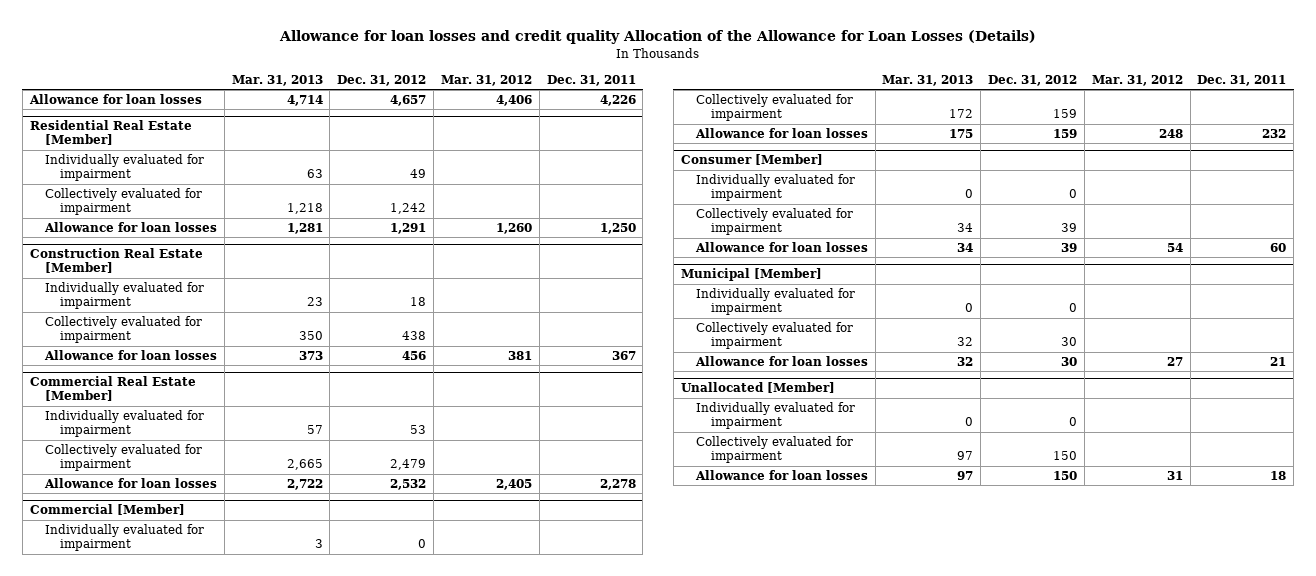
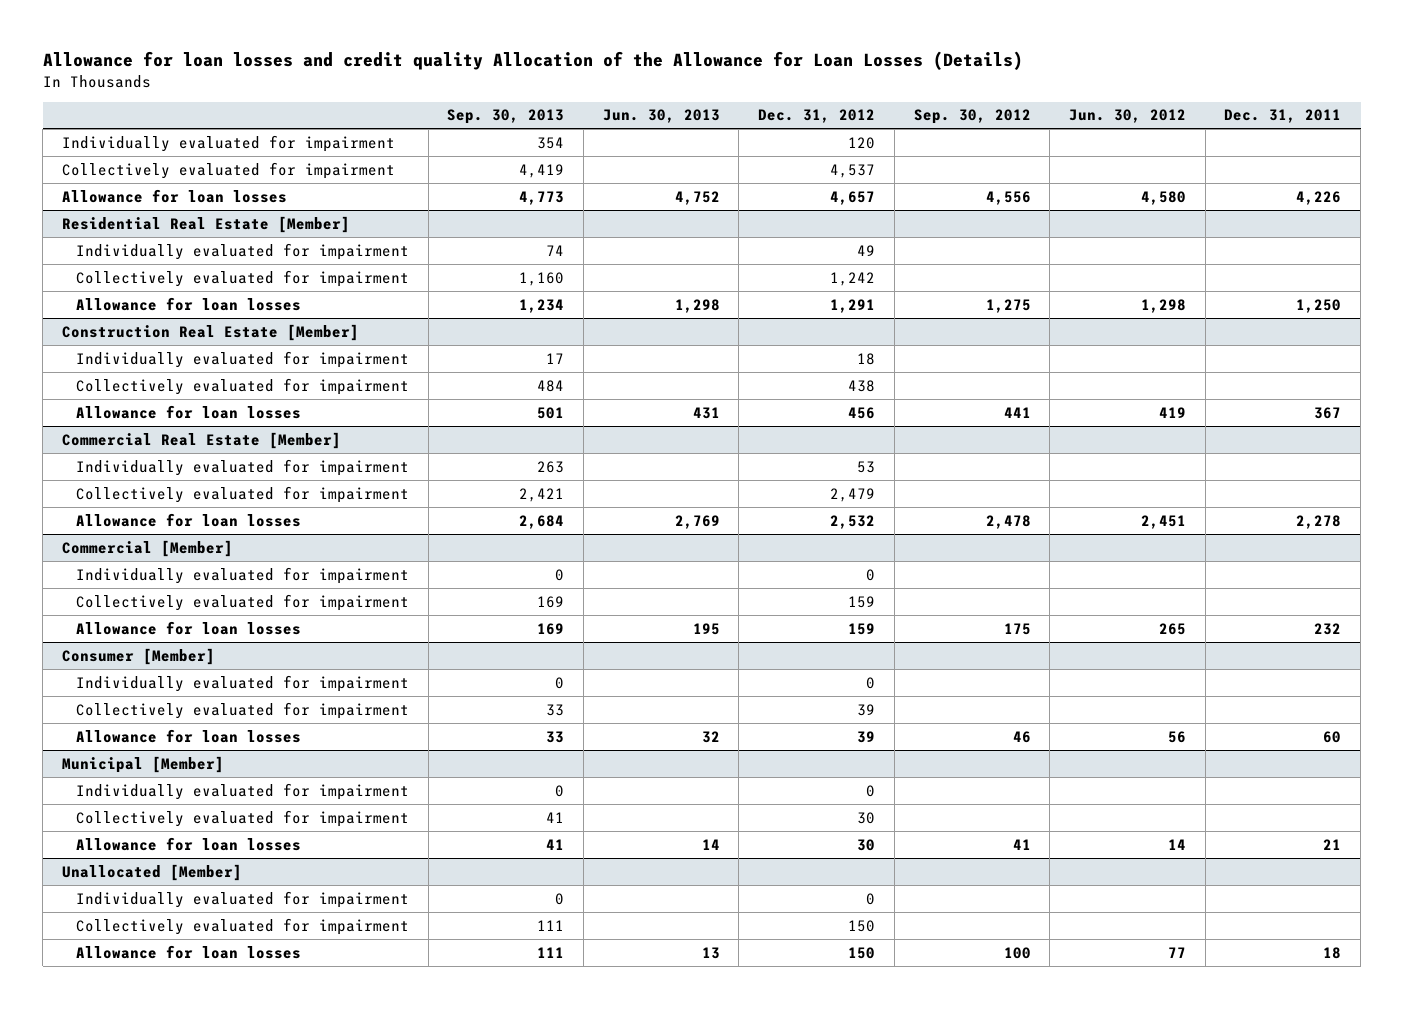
[231,75,323,87] Mar. 31, 2013 -> none
[440,75,532,87] Mar. 31, 2012 -> none
none -> [447,109,565,125] Sep. 30, 2013
none -> [602,109,720,124] Jun. 30, 2013
none -> [913,109,1031,125] Sep. 30, 2012
none -> [1068,109,1186,124] Jun. 30, 2012
none -> [62,134,396,152] Individually evaluated for impairment
none -> [62,161,396,179] Collectively evaluated for impairment

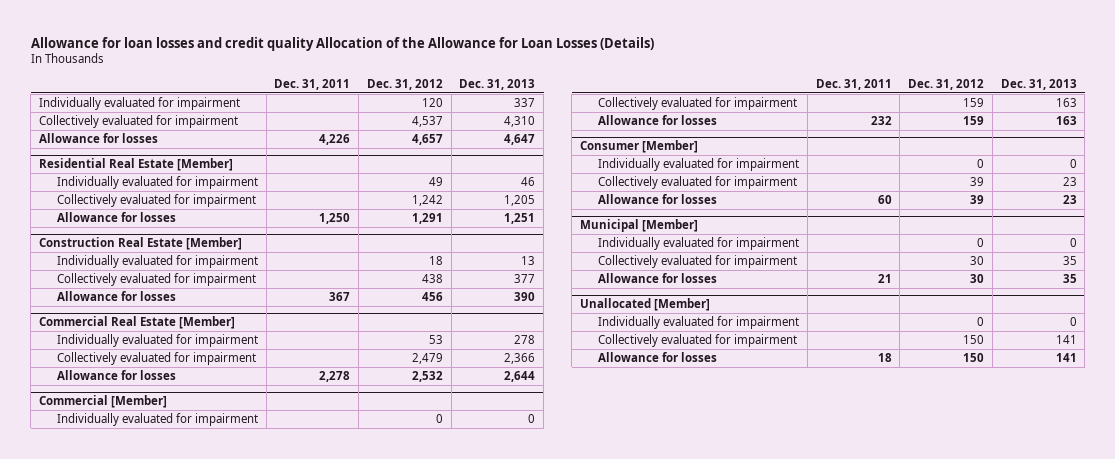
[447,109,565,125] Sep. 30, 2013 -> none
[602,109,720,124] Jun. 30, 2013 -> none
[913,109,1031,125] Sep. 30, 2012 -> none
[1068,109,1186,124] Jun. 30, 2012 -> none
none -> [459,78,536,90] Dec. 31, 2013
[62,188,288,203] Allowance for loan losses -> [38,133,158,144] Allowance for losses
[75,296,301,311] Allowance for loan losses -> [56,212,176,223] Allowance for losses
[75,404,301,419] Allowance for loan losses -> [56,291,176,302] Allowance for losses
[75,512,301,527] Allowance for loan losses -> [56,370,176,381] Allowance for losses
[75,620,301,635] Allowance for loan losses -> [598,115,718,126] Allowance for losses
[75,728,301,743] Allowance for loan losses -> [598,194,718,205] Allowance for losses
[75,836,301,851] Allowance for loan losses -> [598,273,718,284] Allowance for losses
[75,944,301,959] Allowance for loan losses -> [598,352,718,363] Allowance for losses

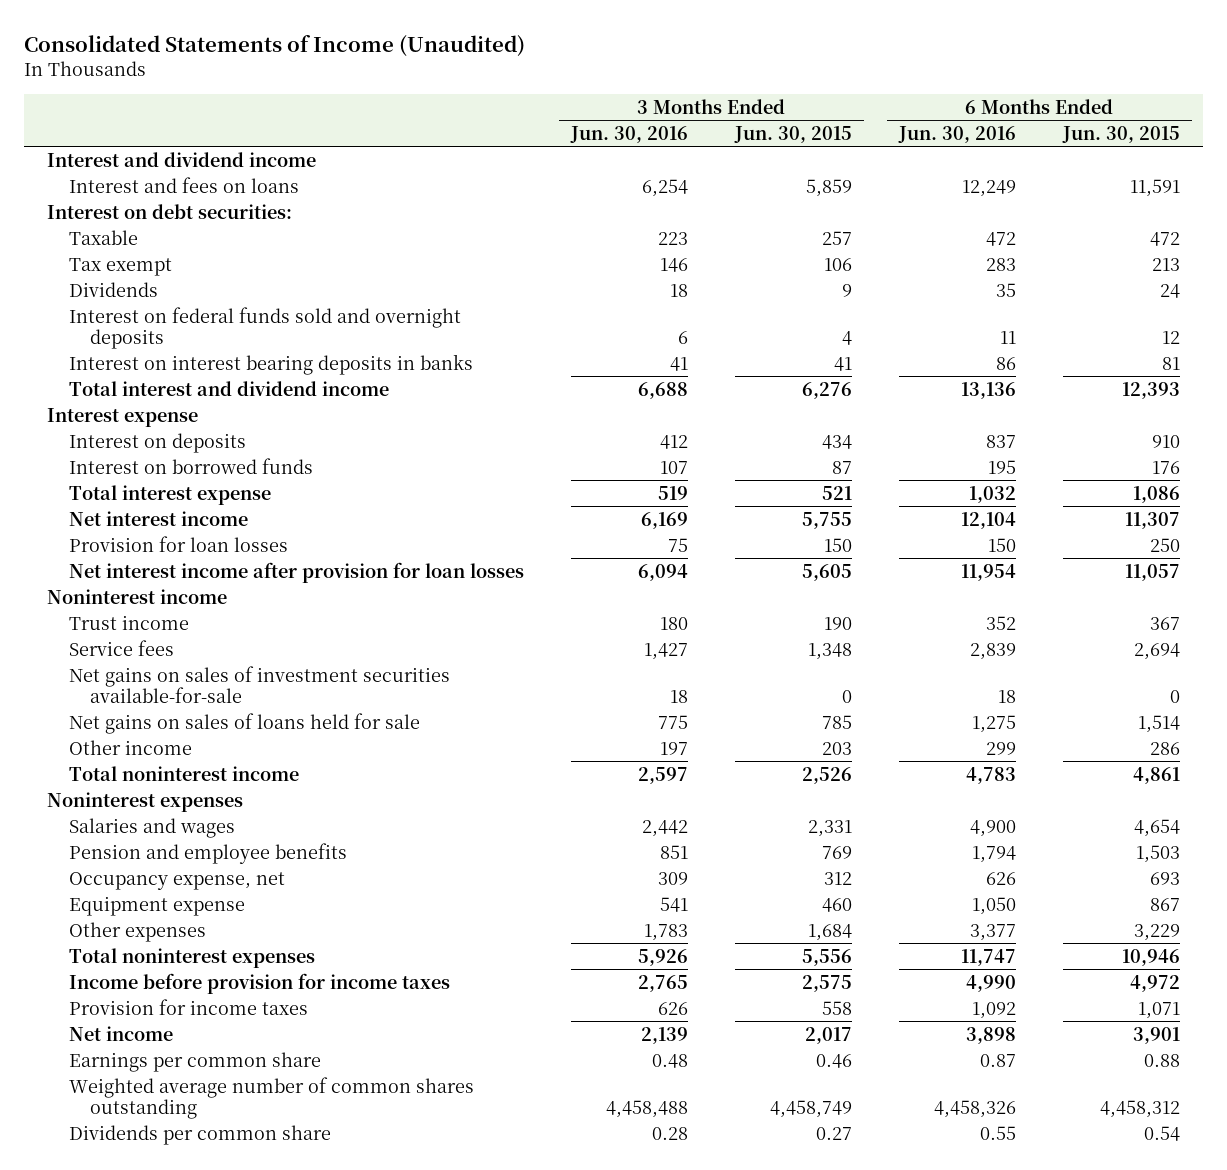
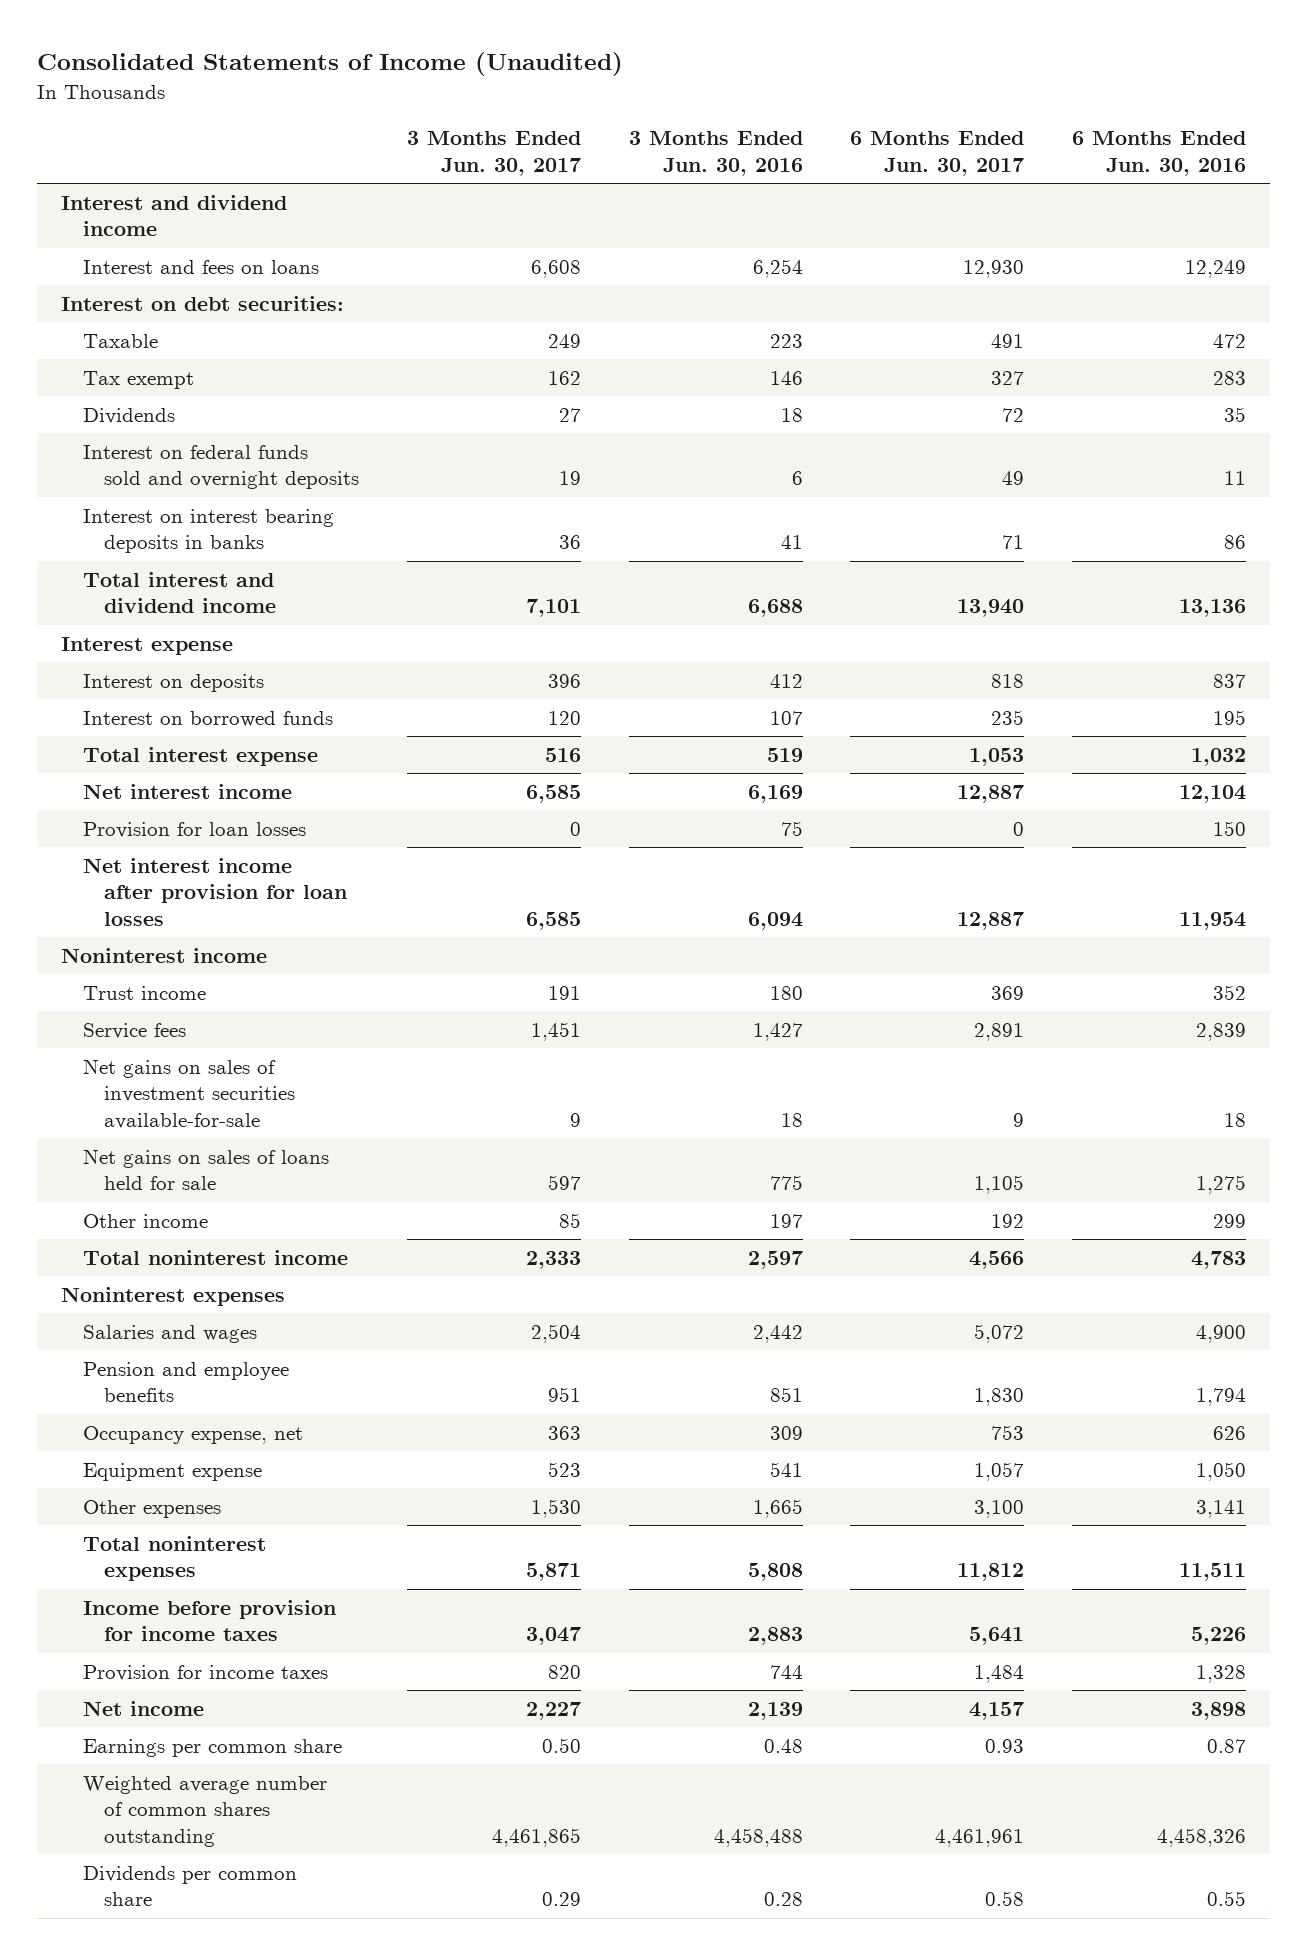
[733,125,852,143] Jun. 30, 2015 -> none
[1061,125,1180,143] Jun. 30, 2015 -> none
none -> [406,131,581,177] 3 Months Ended Jun. 30, 2017
none -> [850,131,1025,177] 6 Months Ended Jun. 30, 2017
[643,923,688,941] 1,783 -> [752,1498,803,1518] 1,665
[969,923,1016,941] 3,377 -> [1196,1499,1247,1518] 3,141
[637,948,688,966] 5,926 -> [747,1563,803,1582] 5,808
[960,948,1016,966] 11,747 -> [1179,1563,1247,1582] 11,511
[637,974,688,992] 2,765 -> [747,1627,803,1646] 2,883
[965,974,1016,992] 4,990 -> [1191,1627,1247,1646] 5,226
[657,1001,688,1015] 626 -> [769,1664,803,1679] 744
[971,1001,1016,1019] 1,092 -> [1196,1664,1247,1683] 1,328

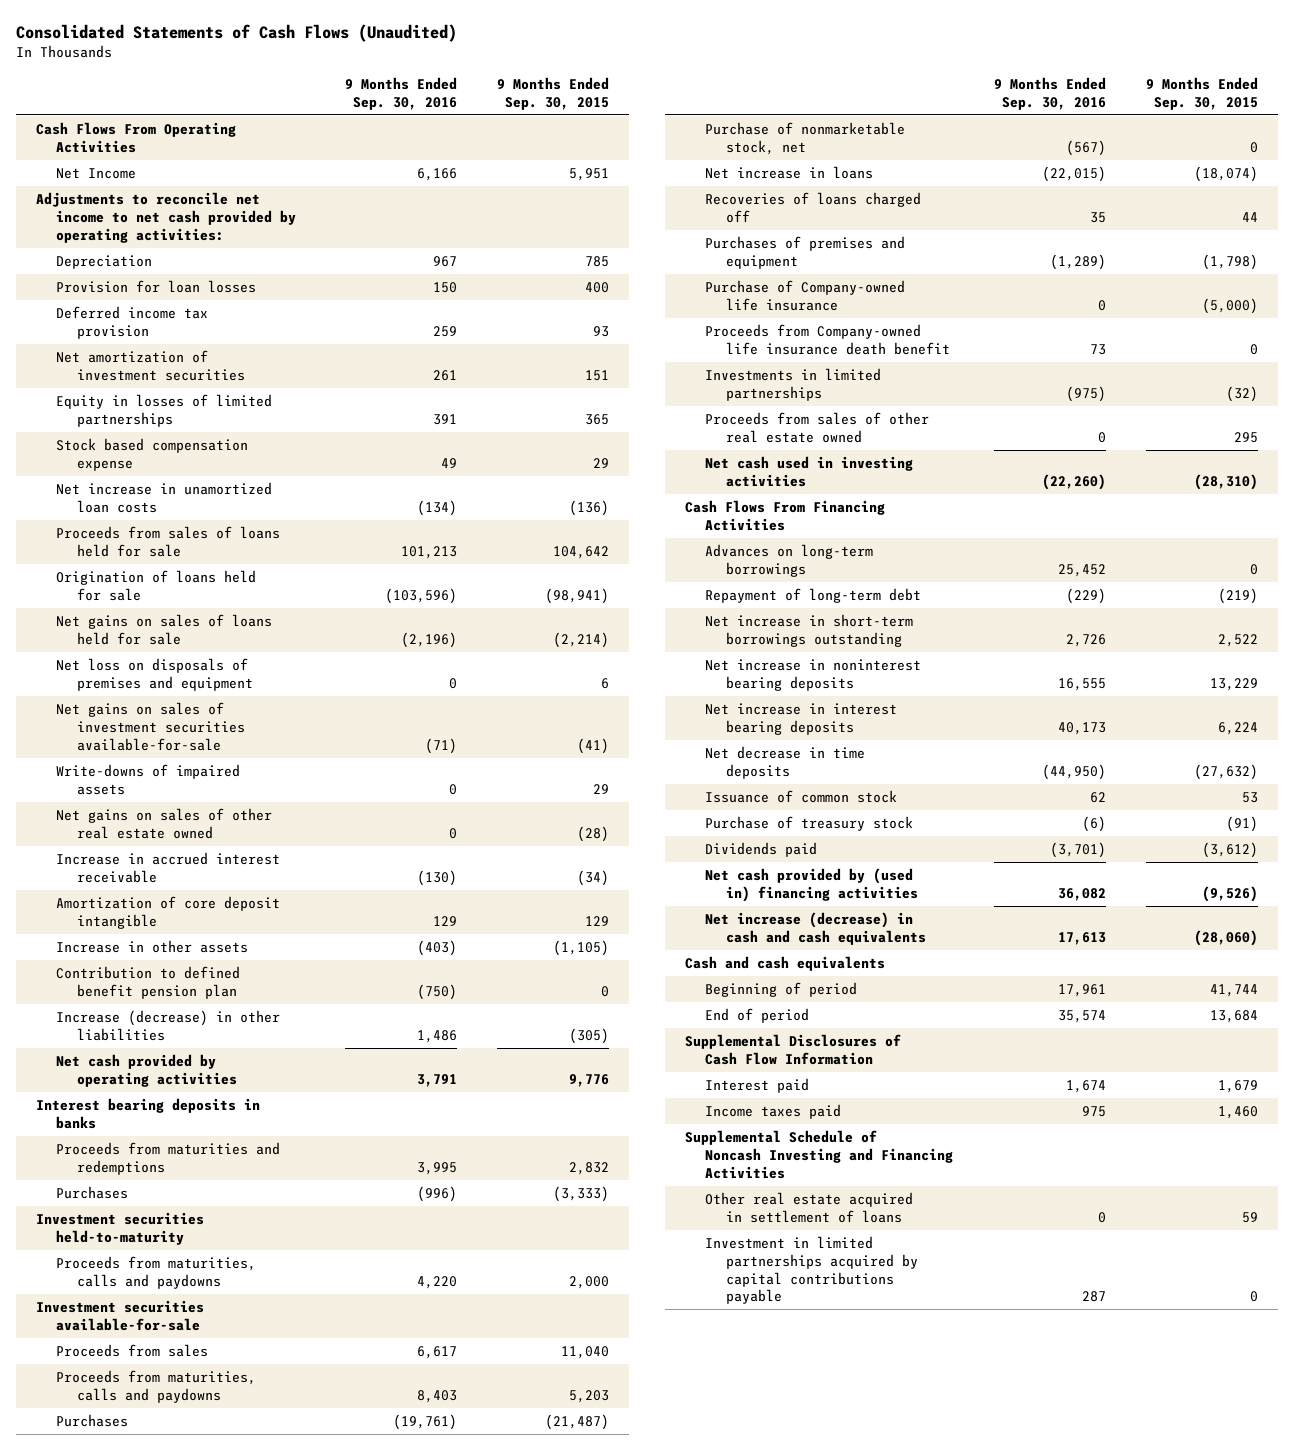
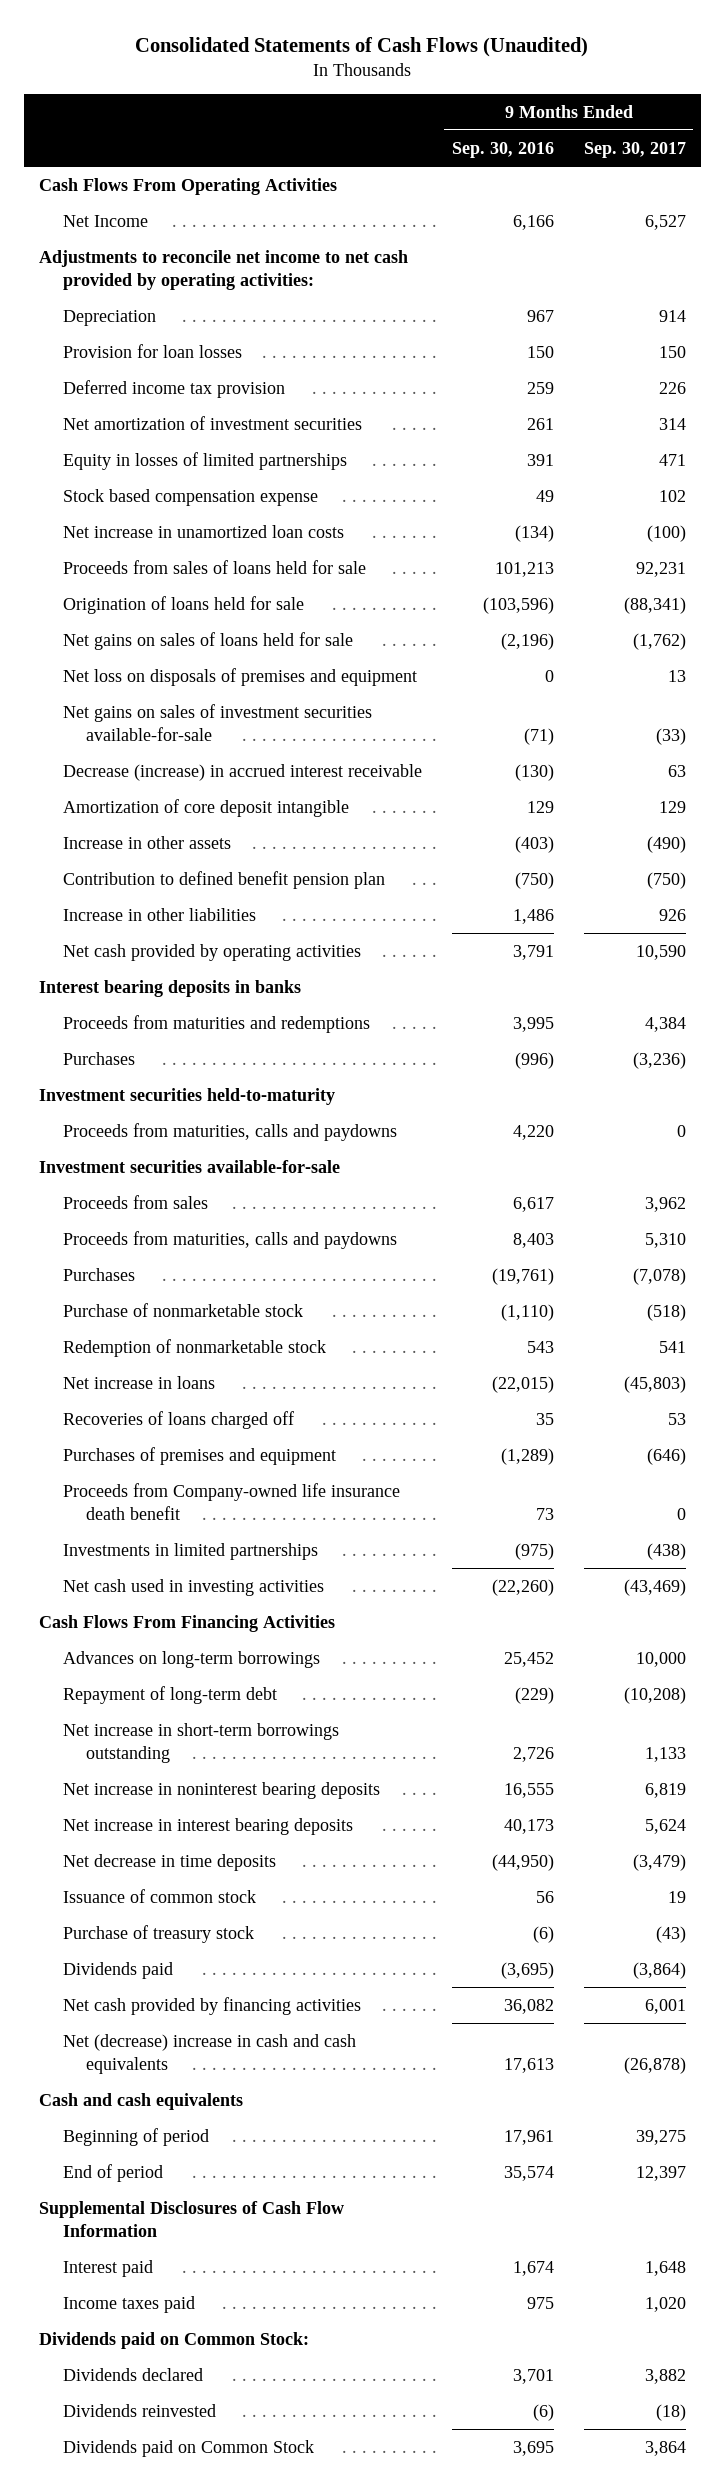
[496,77,609,110] 9 Months Ended Sep. 30, 2015 -> none
none -> [583,141,686,158] Sep. 30, 2017
[56,763,241,795] Write-downs of impaired assets -> none
[56,807,273,839] Net gains on sales of other real estate owned -> none
[56,851,281,883] Increase in accrued interest receivable -> [62,763,422,781] Decrease (increase) in accrued interest receivable
[56,1009,281,1041] Increase (decrease) in other liabilities -> [62,907,256,921] Increase in other liabilities
[705,121,906,155] Purchase of nonmarketable stock, net -> [62,1302,303,1317] Purchase of nonmarketable stock
[1065,139,1106,156] (567) -> [500,1303,554,1321] (1,110)
none -> [62,1338,326,1357] Redemption of nonmarketable stock
[705,279,906,311] Purchase of Company-owned life insurance -> none
[705,411,930,443] Proceeds from sales of other real estate owned -> none
[1089,791,1106,803] 62 -> [535,1890,554,1903] 56
[1049,841,1106,858] (3,701) -> [500,1961,554,1979] (3,695)
[705,867,919,902] Net cash provided by (used in) financing activities -> [62,1996,361,2015] Net cash provided by financing activities
[705,911,927,945] Net increase (decrease) in cash and cash equivalents -> [62,2033,356,2075] Net (decrease) increase in cash and cash equivalents
[684,1129,954,1179] Supplemental Schedule of Noncash Investing and Financing Activities -> none
[705,1191,914,1223] Other real estate acquired in settlement of loans -> none
[705,1235,919,1305] Investment in limited partnerships acquired by capital contributions payable -> none
none -> [38,2331,309,2349] Dividends paid on Common Stock:
none -> [62,2367,203,2381] Dividends declared
none -> [62,2403,216,2417] Dividends reinvested
none -> [62,2439,314,2457] Dividends paid on Common Stock

